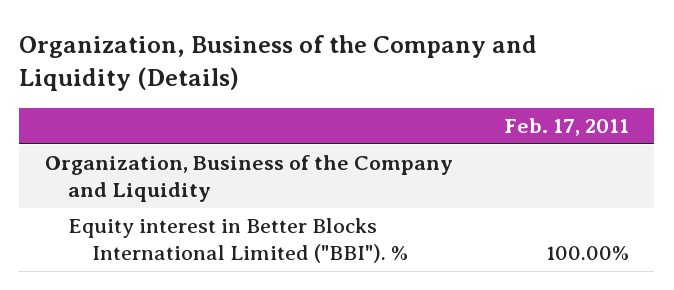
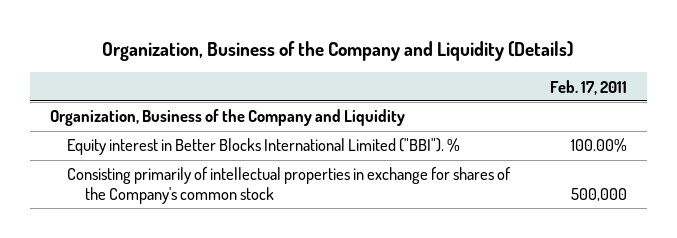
none -> [67,167,512,205] Consisting primarily of intellectual properties in exchange for shares of the Company's common stock

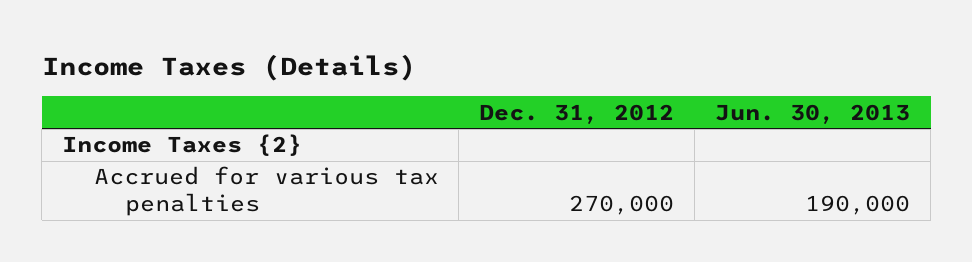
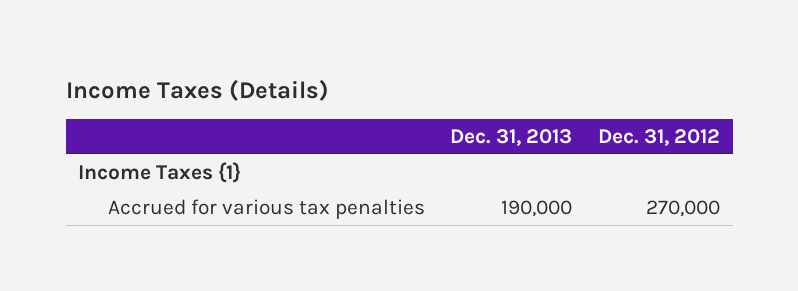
[715,103,911,124] Jun. 30, 2013 -> none
none -> [450,129,573,147] Dec. 31, 2013
[62,134,303,157] Income Taxes {2} -> [78,161,242,183] Income Taxes {1}

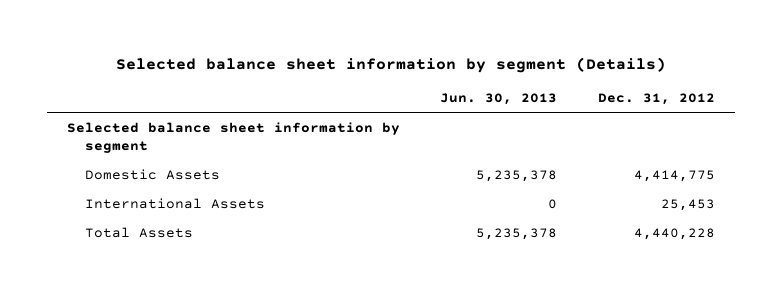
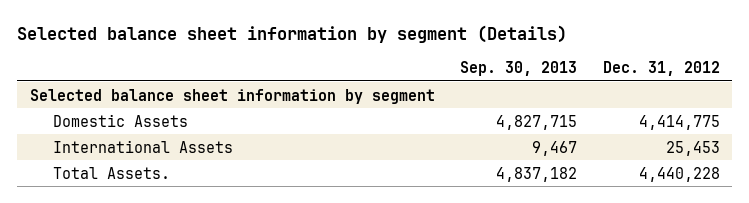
[440,92,558,105] Jun. 30, 2013 -> none
none -> [460,61,578,77] Sep. 30, 2013
[84,226,193,238] Total Assets -> [52,166,170,179] Total Assets.

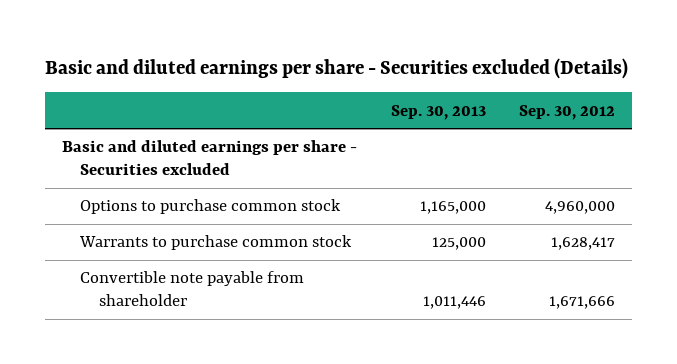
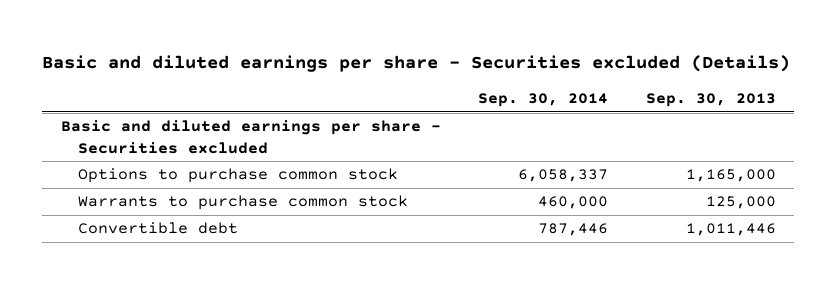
[519,104,616,120] Sep. 30, 2012 -> none
none -> [478,93,609,108] Sep. 30, 2014
[80,271,305,307] Convertible note payable from shareholder -> [77,222,238,235] Convertible debt

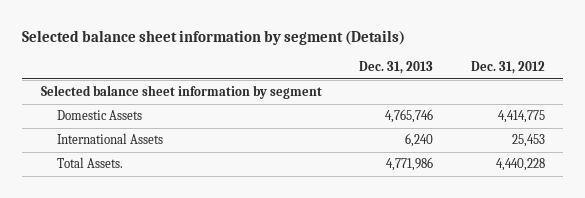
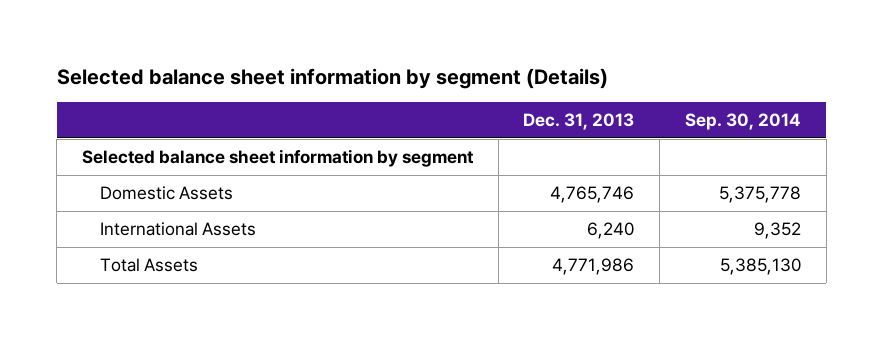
[470,60,545,74] Dec. 31, 2012 -> none
none -> [684,113,801,131] Sep. 30, 2014
[56,157,123,169] Total Assets. -> [99,258,198,273] Total Assets

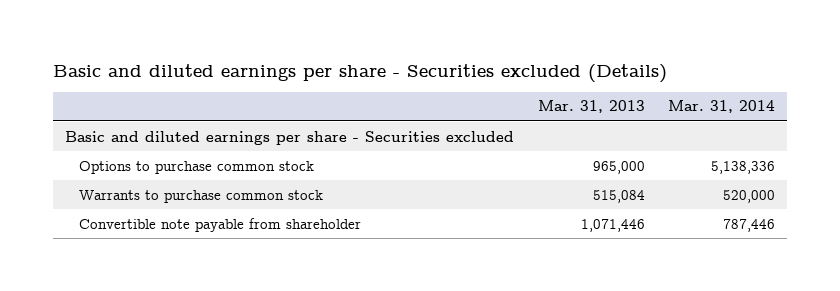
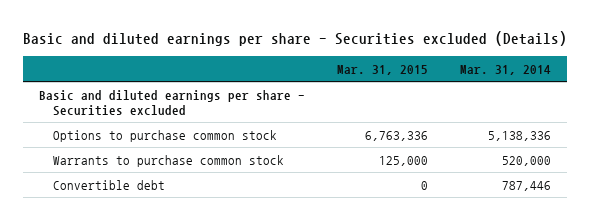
[537,100,645,114] Mar. 31, 2013 -> none
none -> [337,64,429,75] Mar. 31, 2015
[78,217,361,232] Convertible note payable from shareholder -> [53,179,166,190] Convertible debt

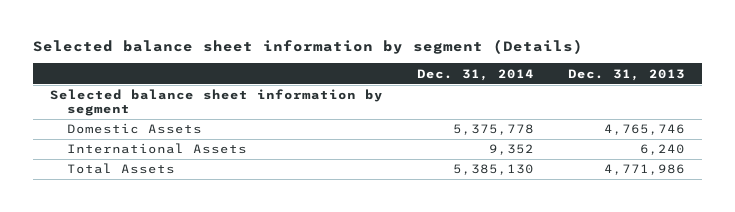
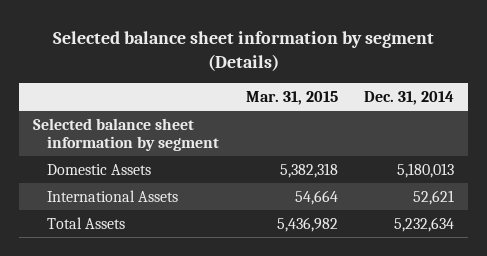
[568,68,686,81] Dec. 31, 2013 -> none
none -> [245,91,338,106] Mar. 31, 2015
[453,124,535,136] 5,375,778 -> [397,162,455,178] 5,180,013
[489,144,535,156] 9,352 -> [413,189,455,205] 52,621
[453,164,535,176] 5,385,130 -> [394,216,455,232] 5,232,634

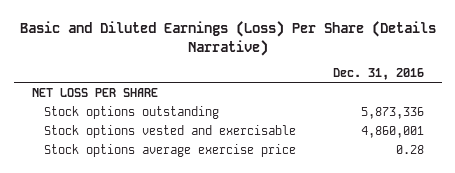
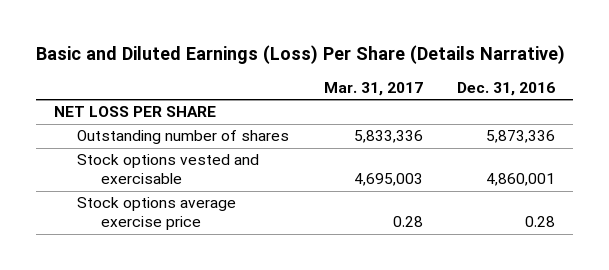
none -> [323,82,423,97] Mar. 31, 2017
[44,105,220,119] Stock options outstanding -> [77,130,290,145] Outstanding number of shares

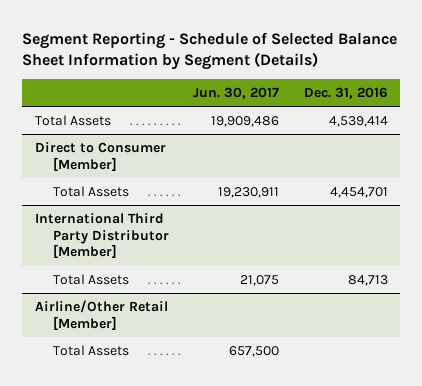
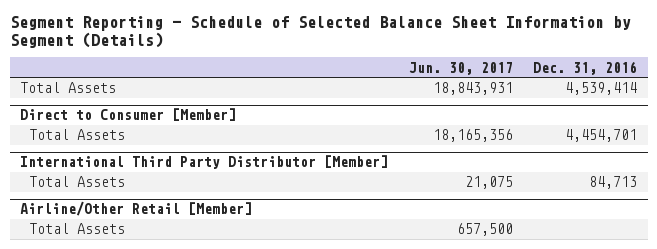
[211,115,280,127] 19,909,486 -> [432,82,513,96] 18,843,931
[218,186,280,198] 19,230,911 -> [432,129,513,143] 18,165,356

